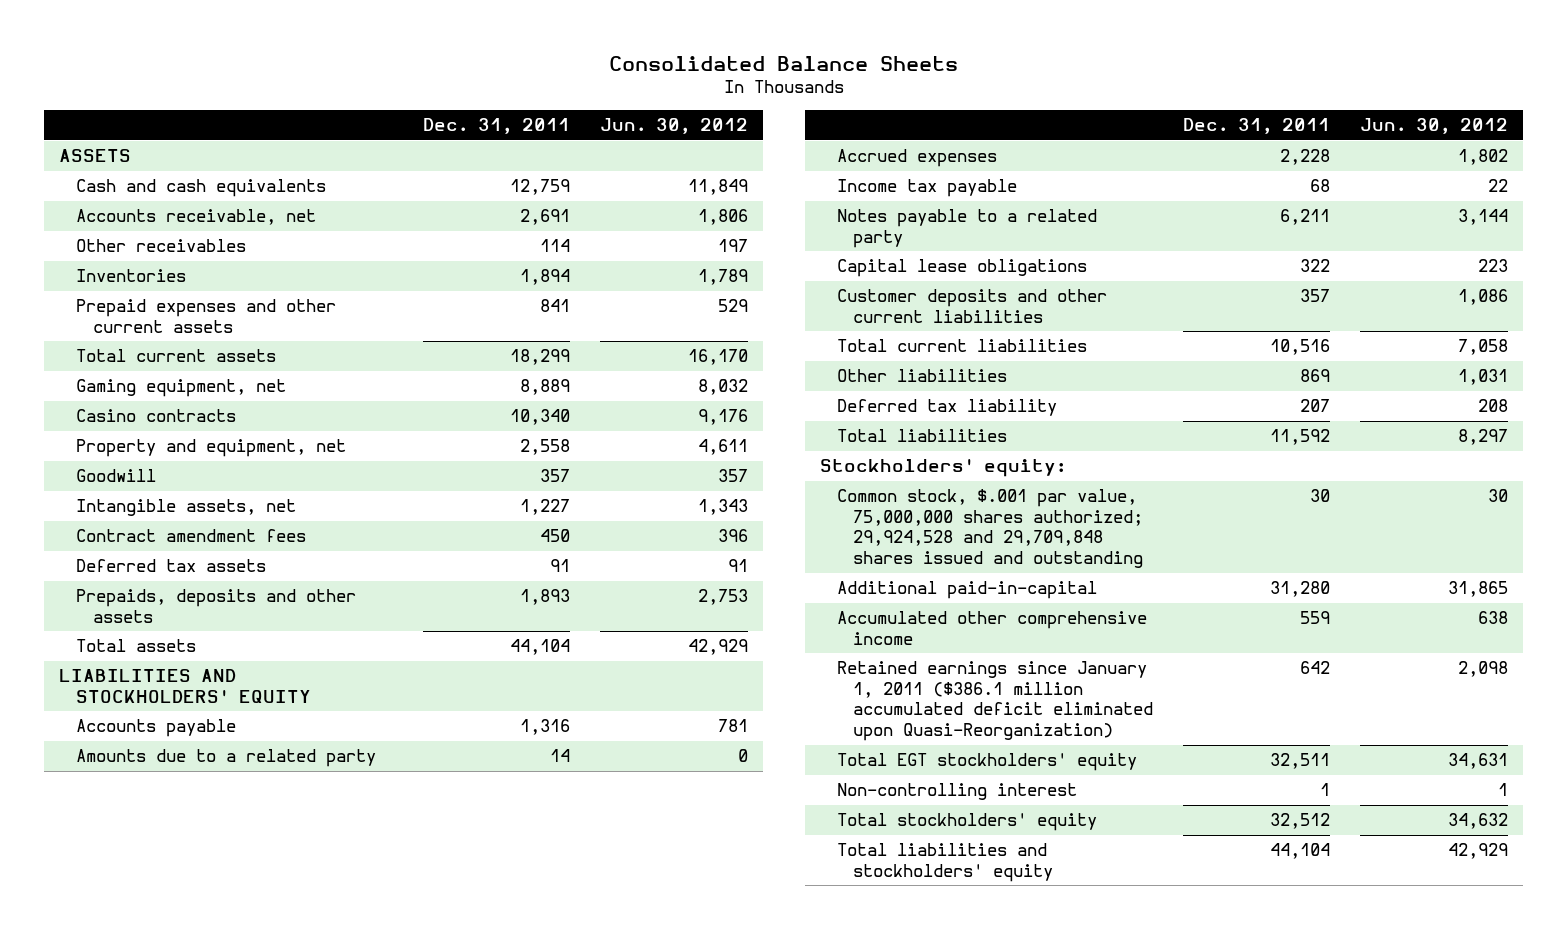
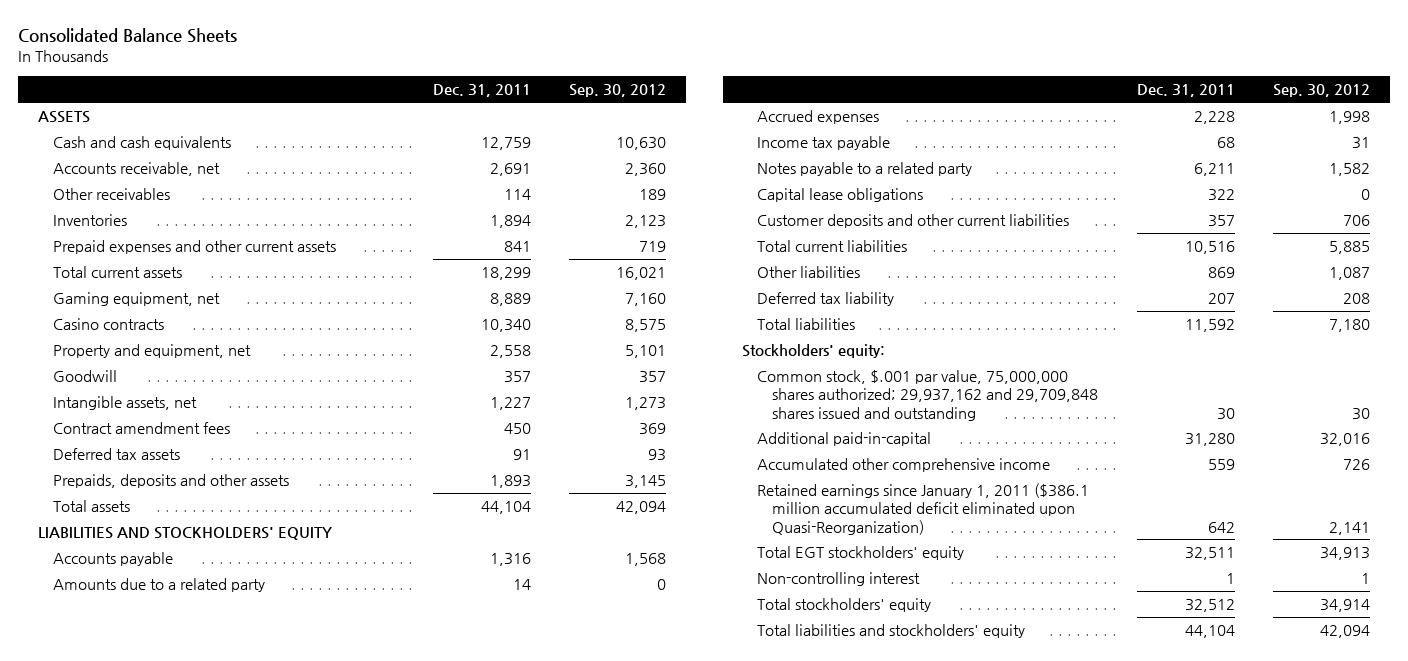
[599,118,748,135] Jun. 30, 2012 -> none
none -> [569,84,667,98] Sep. 30, 2012
[836,489,1144,569] Common stock, $.001 par value, 75,000,000 shares authorized; 29,924,528 and 29,709,848 shares issued and outstanding -> [756,370,1099,421] Common stock, $.001 par value, 75,000,000 shares authorized; 29,937,162 and 29,709,848 shares issued and outstanding

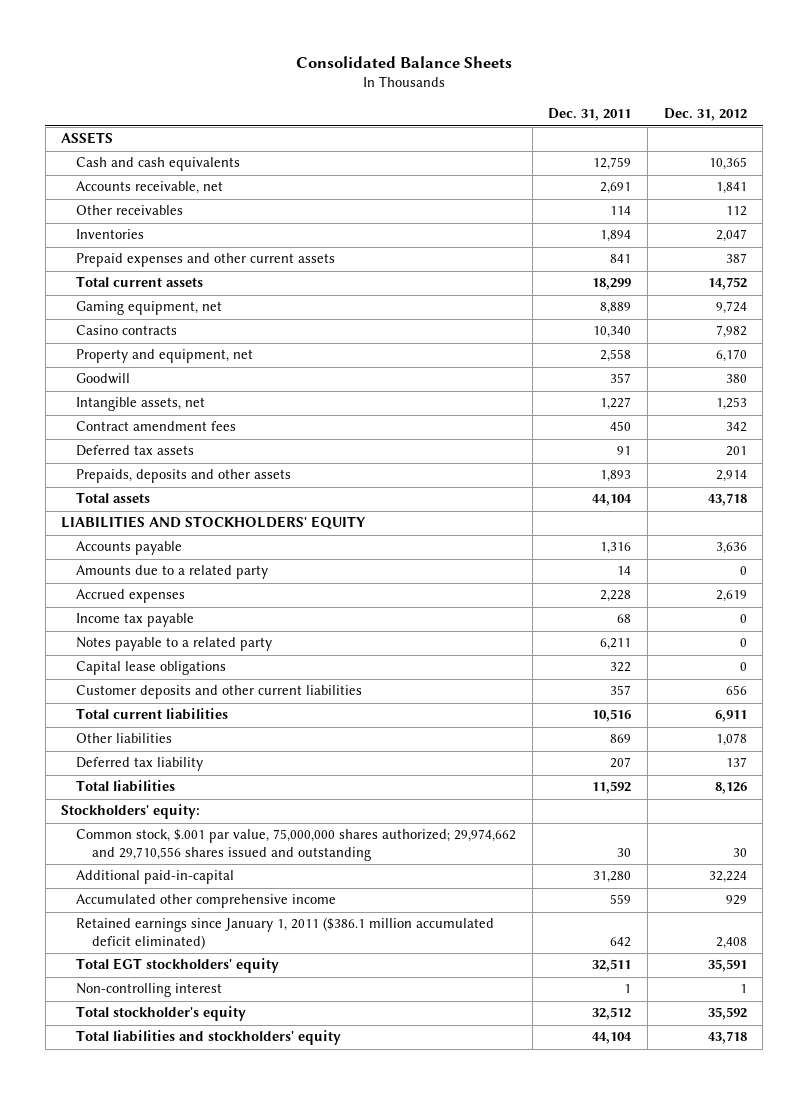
[569,84,667,98] Sep. 30, 2012 -> none
none -> [663,108,747,122] Dec. 31, 2012
[756,370,1099,421] Common stock, $.001 par value, 75,000,000 shares authorized; 29,937,162 and 29,709,848 shares issued and outstanding -> [76,829,517,862] Common stock, $.001 par value, 75,000,000 shares authorized; 29,974,662 and 29,710,556 shares issued and outstanding
[756,483,1089,535] Retained earnings since January 1, 2011 ($386.1 million accumulated deficit eliminated upon Quasi-Reorganization) -> [76,917,495,950] Retained earnings since January 1, 2011 ($386.1 million accumulated deficit eliminated)
[756,598,931,613] Total stockholders' equity -> [76,1006,247,1022] Total stockholder's equity

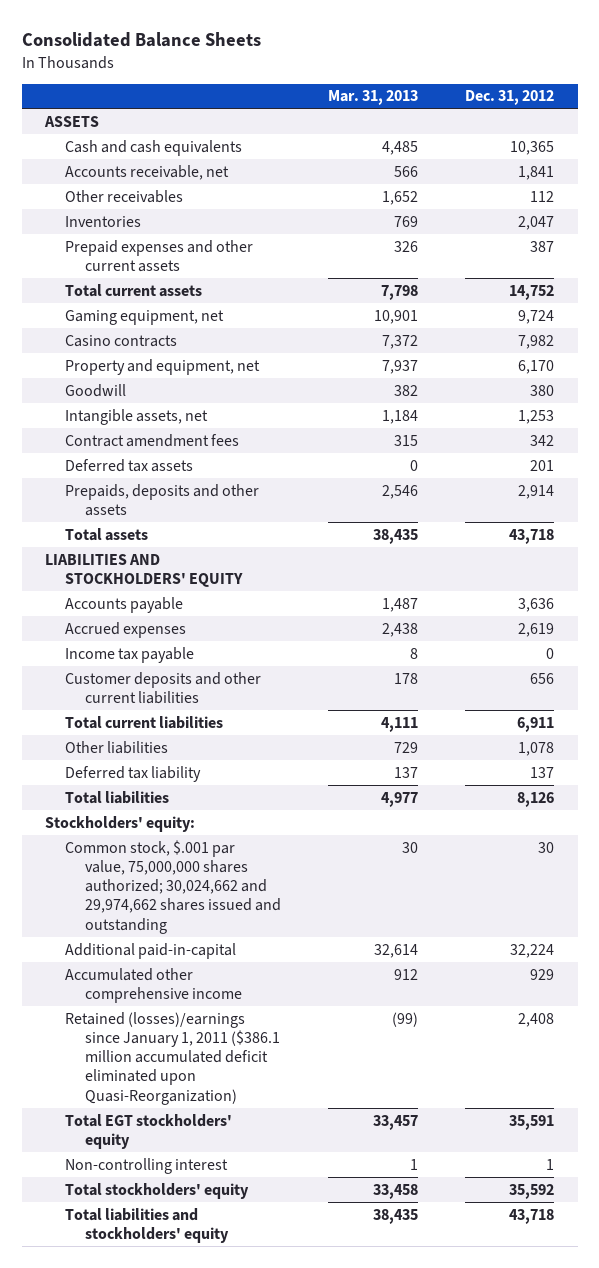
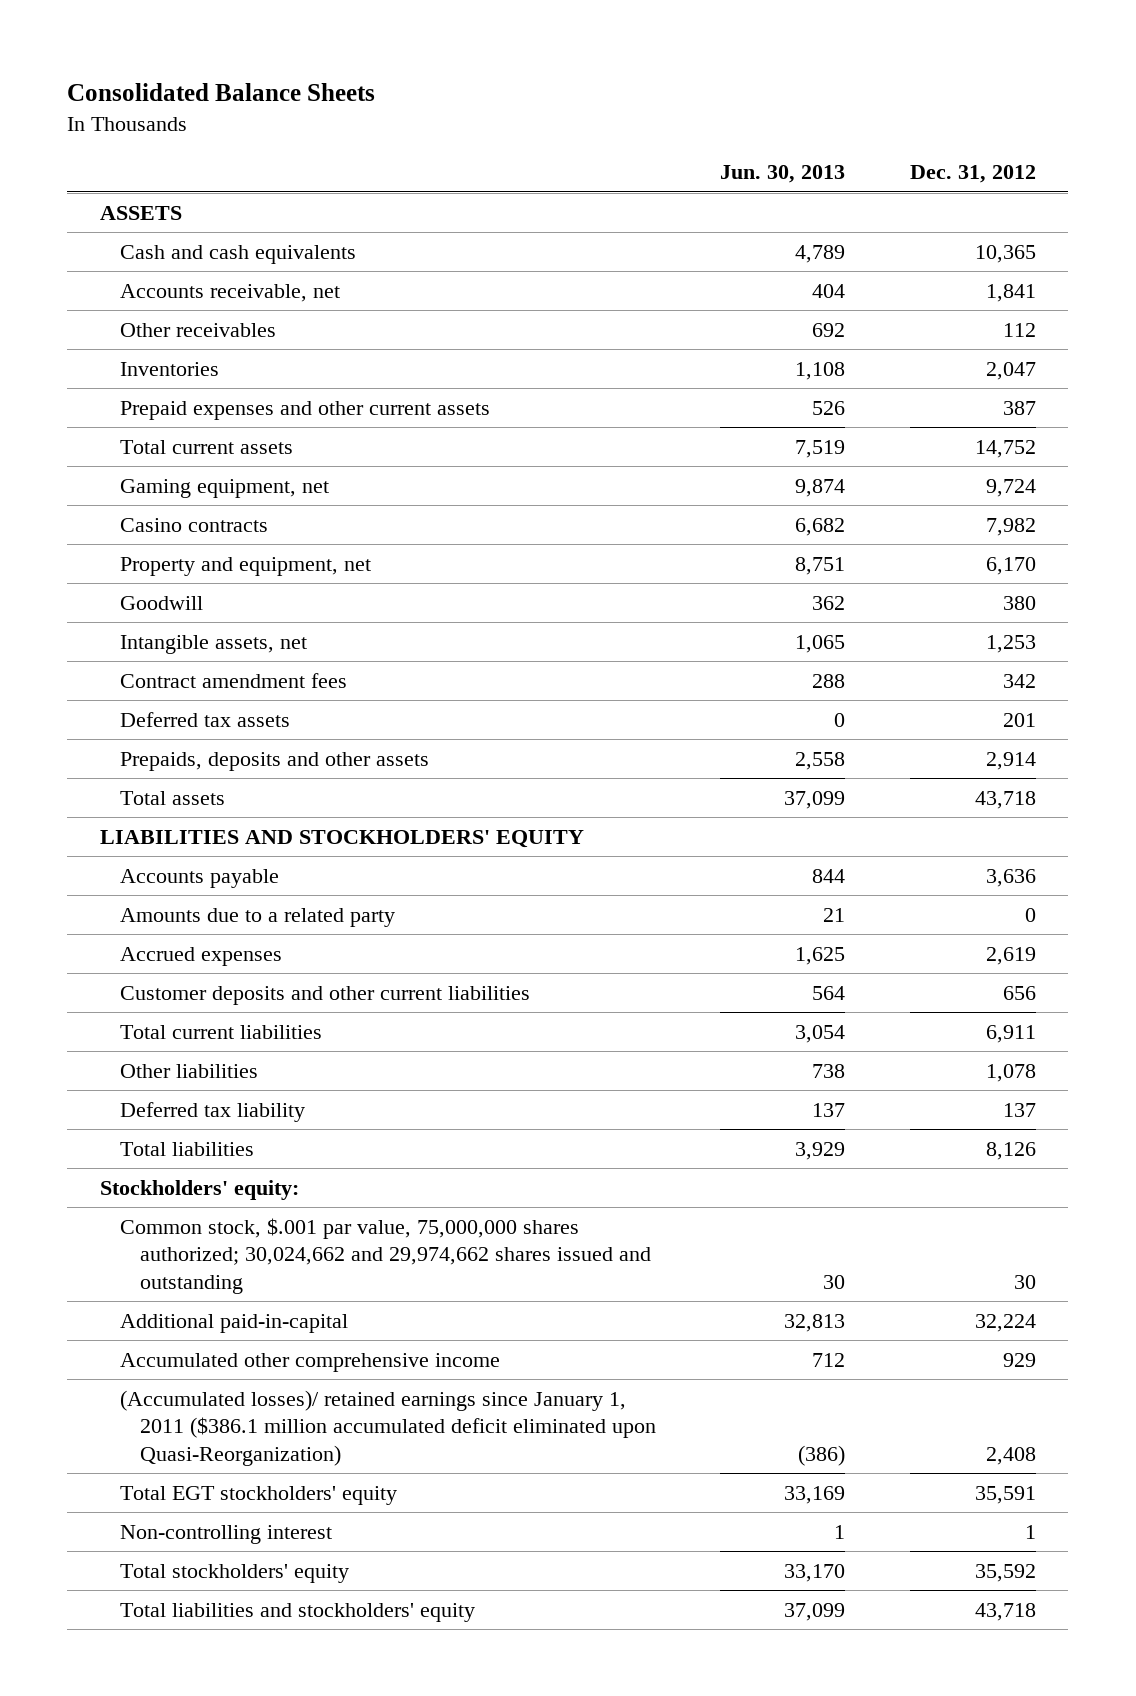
[327,90,418,106] Mar. 31, 2013 -> none
none -> [720,165,846,184] Jun. 30, 2013
none -> [119,907,395,927] Amounts due to a related party
[64,646,194,663] Income tax payable -> none
[64,1011,280,1105] Retained (losses)/earnings since January 1, 2011 ($386.1 million accumulated deficit eliminated upon Quasi-Reorganization) -> [119,1389,656,1466] (Accumulated losses)/ retained earnings since January 1, 2011 ($386.1 million accumulated deficit eliminated upon Quasi-Reorganization)

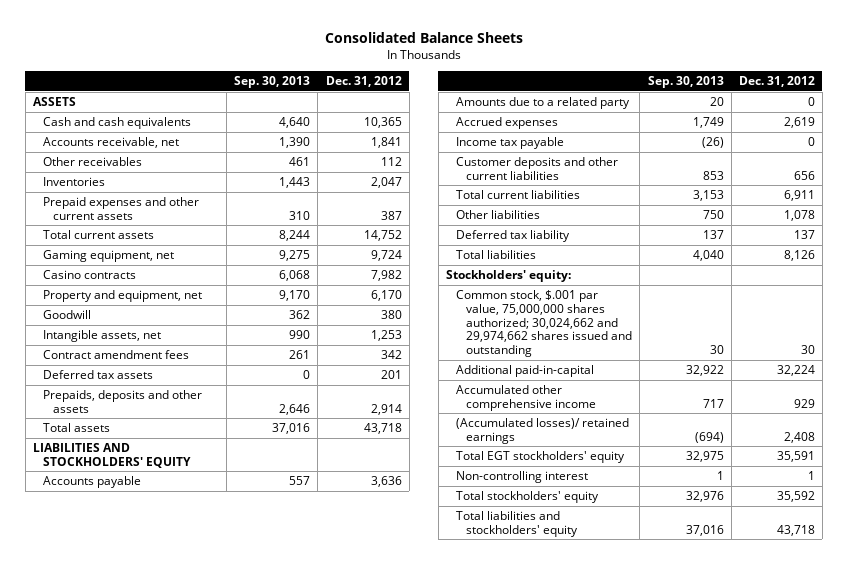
[720,165,846,184] Jun. 30, 2013 -> none
none -> [234,76,311,89] Sep. 30, 2013
none -> [456,137,565,150] Income tax payable
[119,1389,656,1466] (Accumulated losses)/ retained earnings since January 1, 2011 ($386.1 million accumulated deficit eliminated upon Quasi-Reorganization) -> [456,418,630,444] (Accumulated losses)/ retained earnings

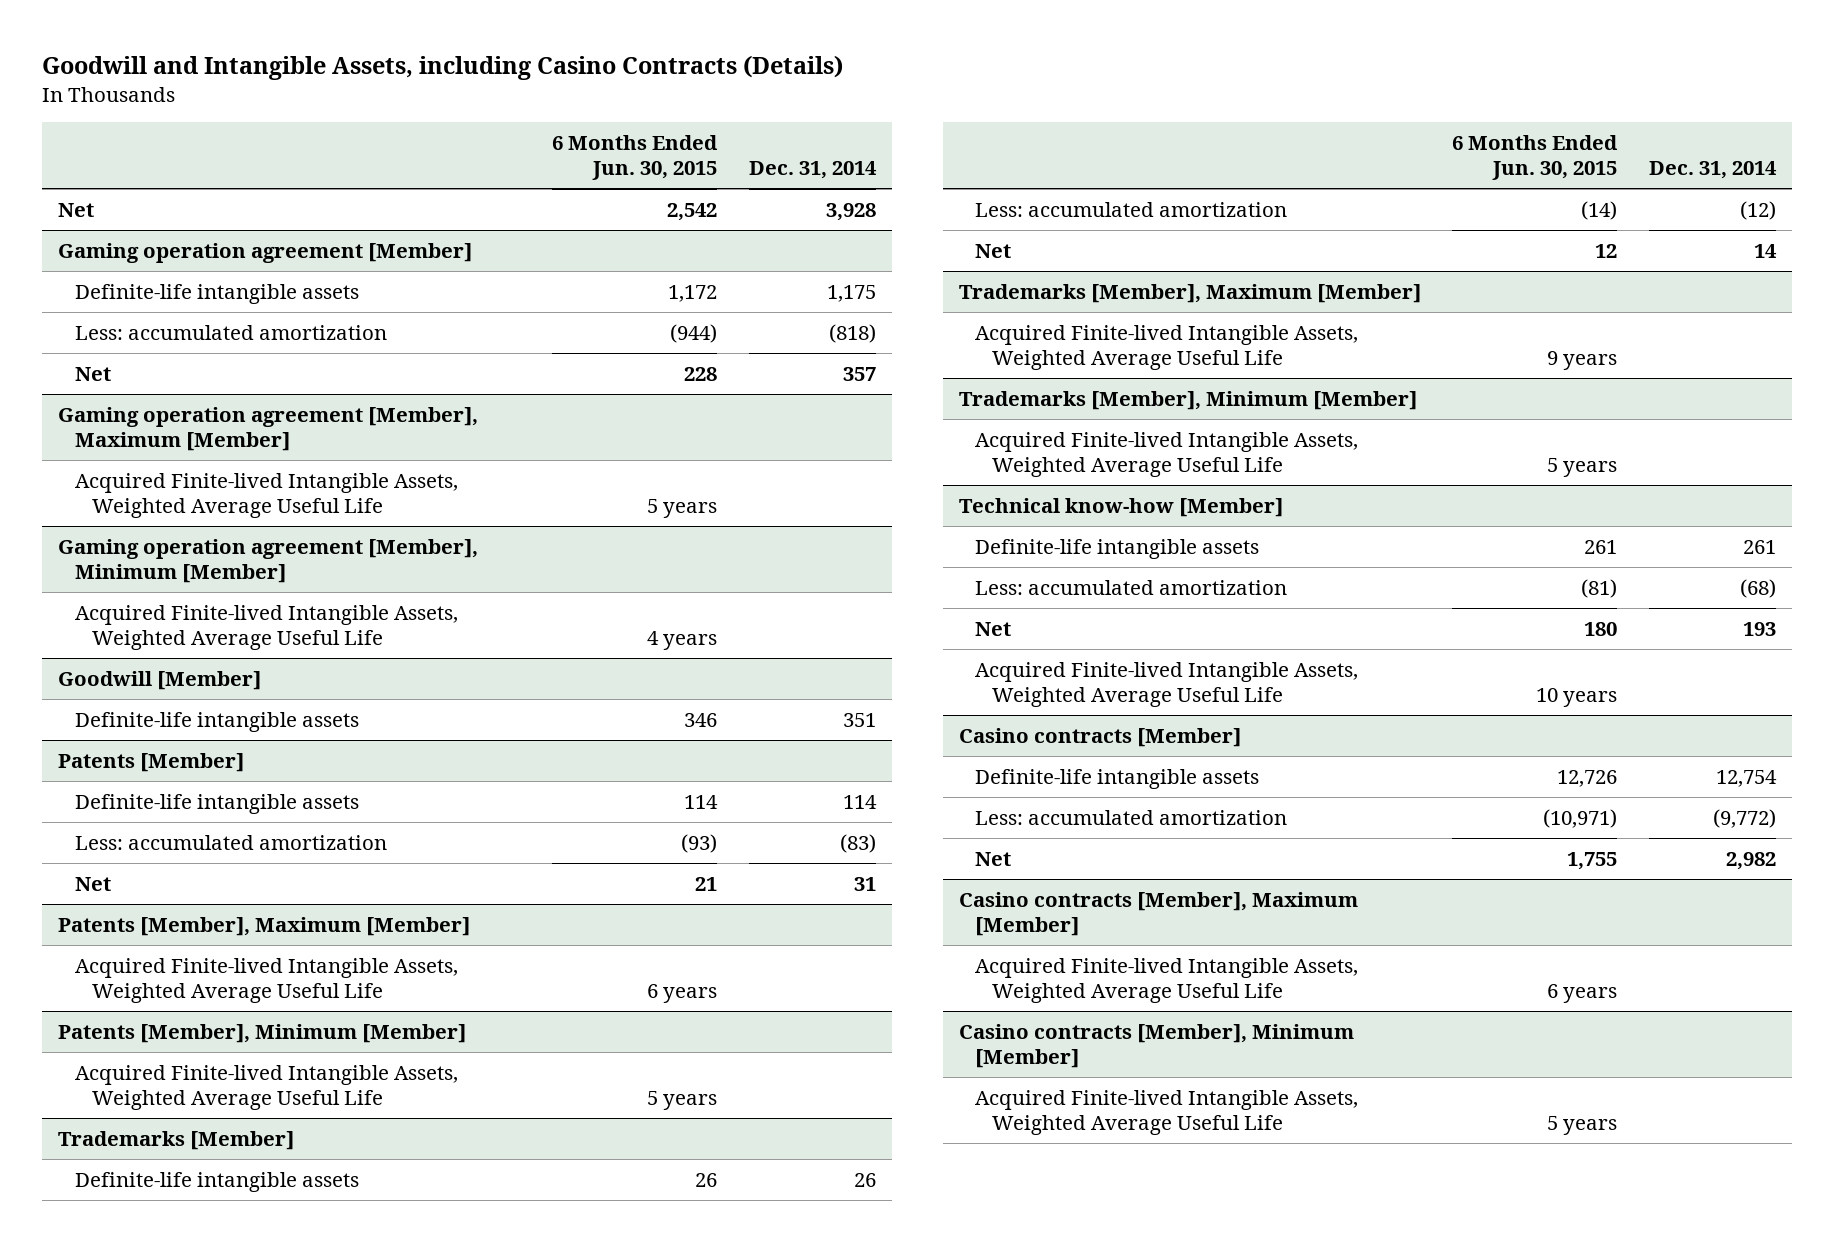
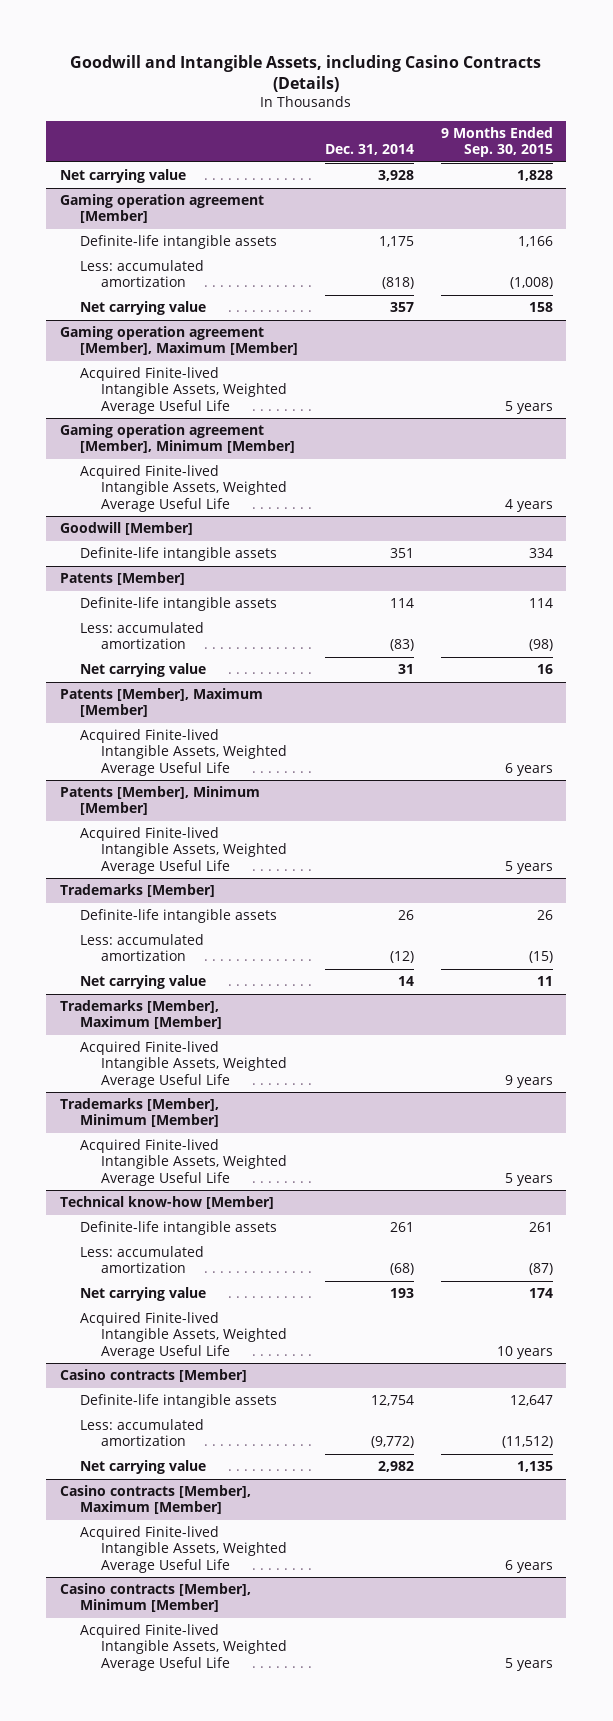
[551,134,718,181] 6 Months Ended Jun. 30, 2015 -> none
none -> [440,126,553,158] 9 Months Ended Sep. 30, 2015
[58,202,95,217] Net -> [59,169,186,184] Net carrying value
[74,366,111,381] Net -> [80,301,207,316] Net carrying value
[74,876,111,891] Net -> [80,663,207,678] Net carrying value
[975,243,1012,258] Net -> [80,975,207,990] Net carrying value
[975,621,1012,636] Net -> [80,1287,207,1302] Net carrying value
[975,851,1012,866] Net -> [80,1460,207,1475] Net carrying value

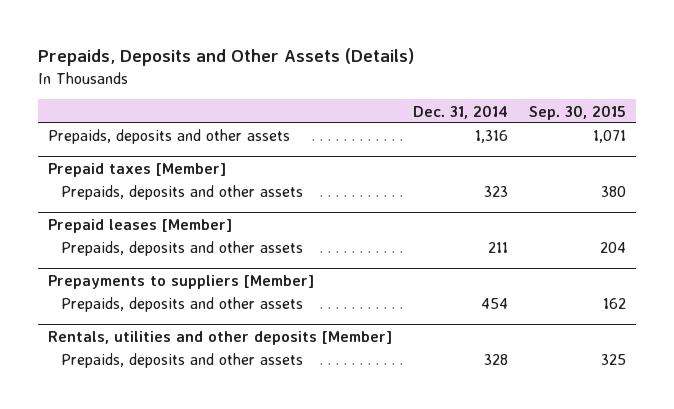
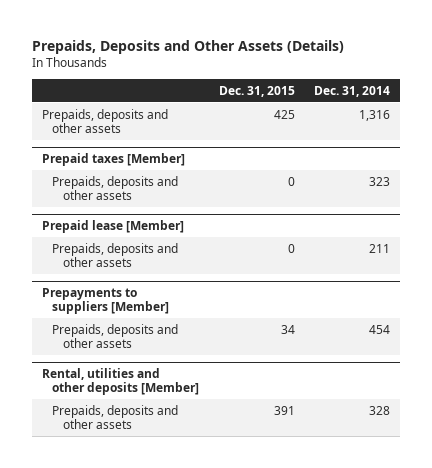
[528,104,626,120] Sep. 30, 2015 -> none
none -> [218,85,295,97] Dec. 31, 2015
[48,218,233,233] Prepaid leases [Member] -> [42,219,185,233] Prepaid lease [Member]
[48,330,393,345] Rentals, utilities and other deposits [Member] -> [42,367,200,396] Rental, utilities and other deposits [Member]

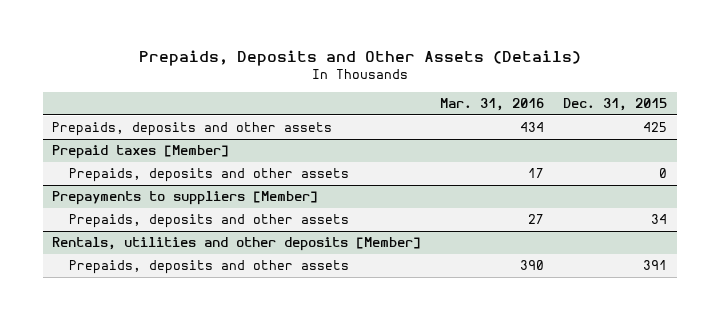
[314,85,391,97] Dec. 31, 2014 -> none
none -> [440,98,545,112] Mar. 31, 2016
[42,219,185,233] Prepaid lease [Member] -> none
[52,242,179,267] Prepaids, deposits and other assets -> none
[42,367,200,396] Rental, utilities and other deposits [Member] -> [52,237,422,252] Rentals, utilities and other deposits [Member]

